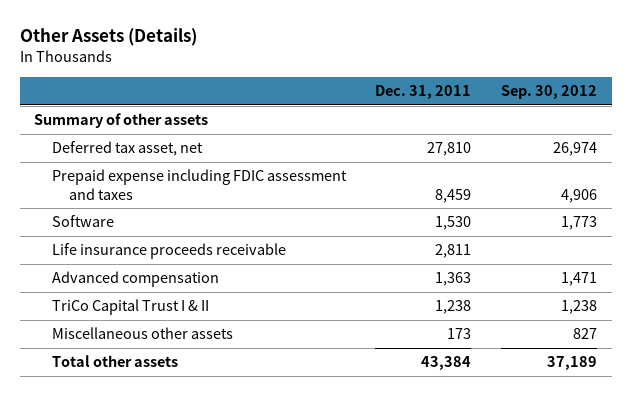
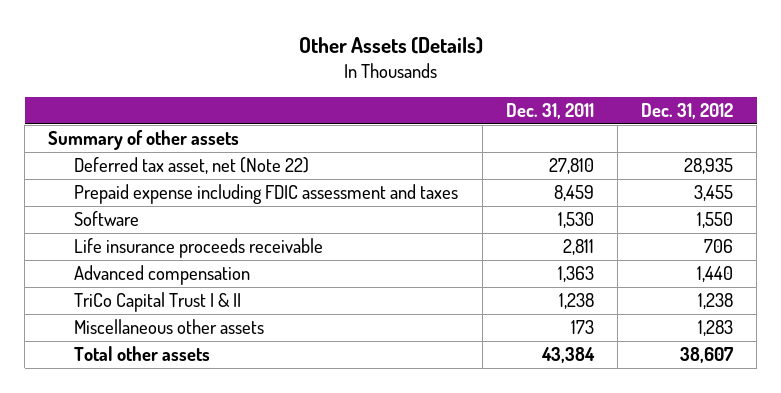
[500,85,597,100] Sep. 30, 2012 -> none
none -> [641,102,734,119] Dec. 31, 2012
[51,141,203,157] Deferred tax asset, net -> [74,157,310,175] Deferred tax asset, net (Note 22)

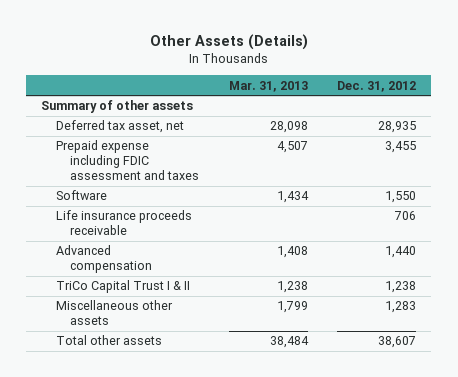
[505,102,594,119] Dec. 31, 2011 -> none
none -> [228,80,308,92] Mar. 31, 2013
[74,157,310,175] Deferred tax asset, net (Note 22) -> [55,120,184,134] Deferred tax asset, net

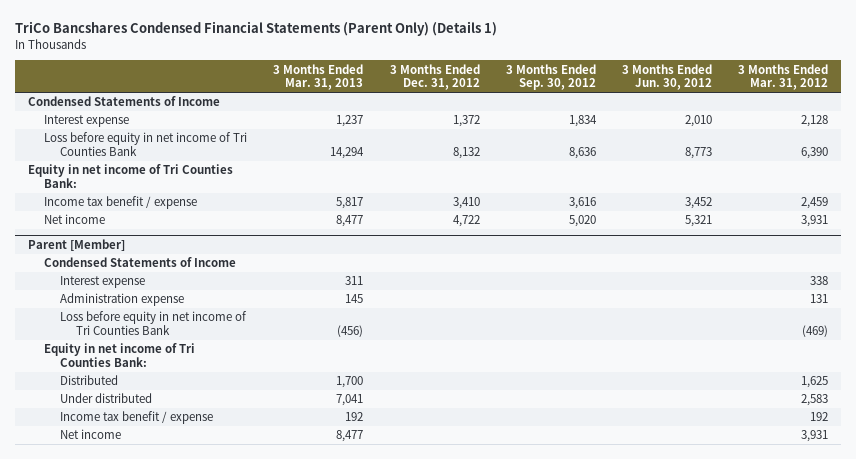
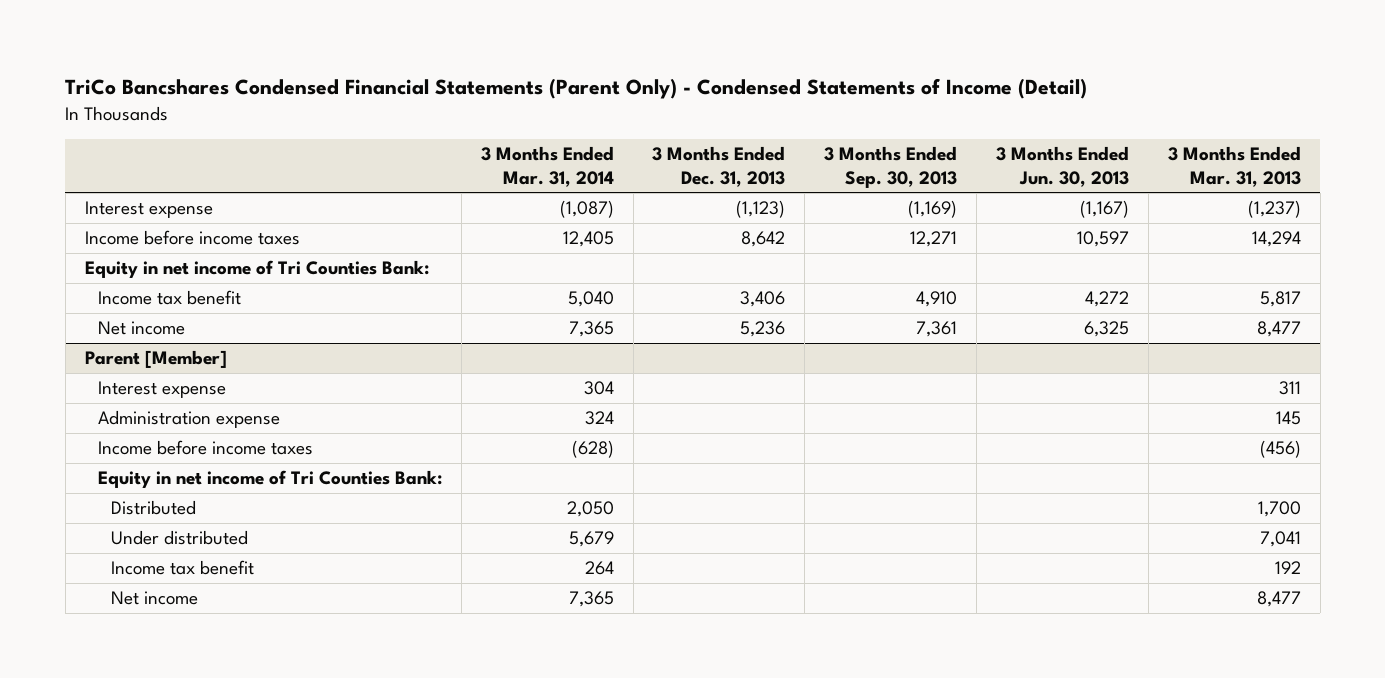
[15,21,498,37] TriCo Bancshares Condensed Financial Statements (Parent Only) (Details 1) -> [65,78,1088,100] TriCo Bancshares Condensed Financial Statements (Parent Only) - Condensed Statements of Income (Detail)
[389,63,480,91] 3 Months Ended Dec. 31, 2012 -> none
[505,63,596,91] 3 Months Ended Sep. 30, 2012 -> none
[621,63,712,91] 3 Months Ended Jun. 30, 2012 -> none
[738,63,829,91] 3 Months Ended Mar. 31, 2012 -> none
none -> [480,146,614,187] 3 Months Ended Mar. 31, 2014
none -> [652,146,786,187] 3 Months Ended Dec. 31, 2013
none -> [824,146,958,188] 3 Months Ended Sep. 30, 2013
none -> [995,146,1129,187] 3 Months Ended Jun. 30, 2013
[28,96,221,107] Condensed Statements of Income -> none
[336,115,364,128] 1,237 -> [1247,200,1301,219] (1,237)
[44,132,248,157] Loss before equity in net income of Tri Counties Bank -> [84,230,300,246] Income before income taxes
[44,196,198,210] Income tax benefit / expense -> [97,290,241,306] Income tax benefit
[44,257,237,268] Condensed Statements of Income -> none
[60,311,248,336] Loss before equity in net income of Tri Counties Bank -> [97,440,313,456] Income before income taxes
[60,411,214,425] Income tax benefit / expense -> [111,560,255,576] Income tax benefit

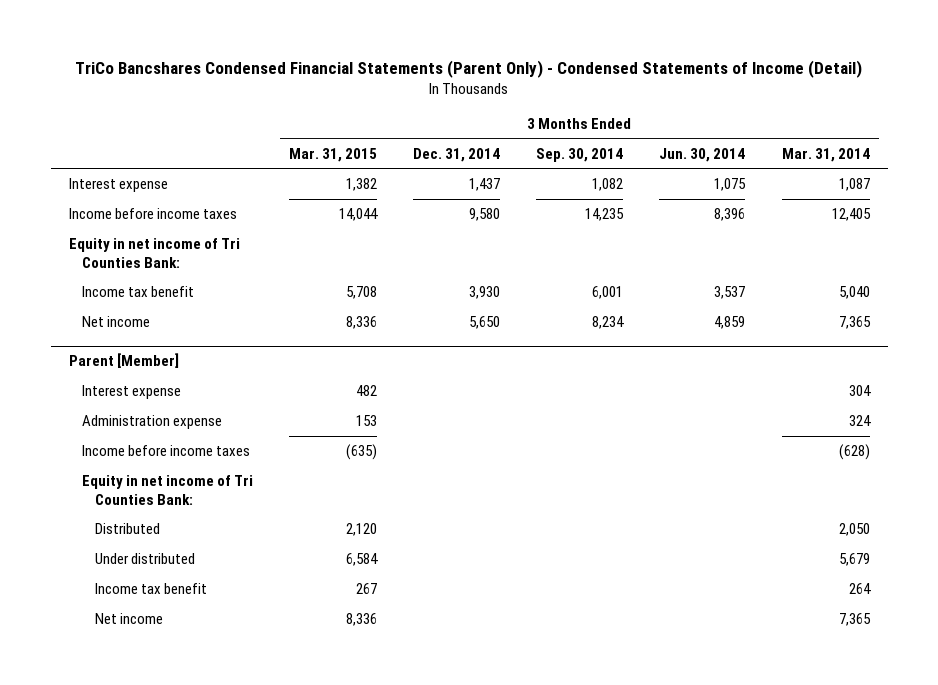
[652,146,786,187] 3 Months Ended Dec. 31, 2013 -> none
[824,146,958,188] 3 Months Ended Sep. 30, 2013 -> none
[995,146,1129,187] 3 Months Ended Jun. 30, 2013 -> none
[1167,146,1301,187] 3 Months Ended Mar. 31, 2013 -> none
none -> [288,147,377,162] Mar. 31, 2015
none -> [413,147,501,162] Dec. 31, 2014
none -> [536,147,624,162] Sep. 30, 2014
none -> [659,147,746,162] Jun. 30, 2014
[559,200,614,219] (1,087) -> [838,178,870,192] 1,087

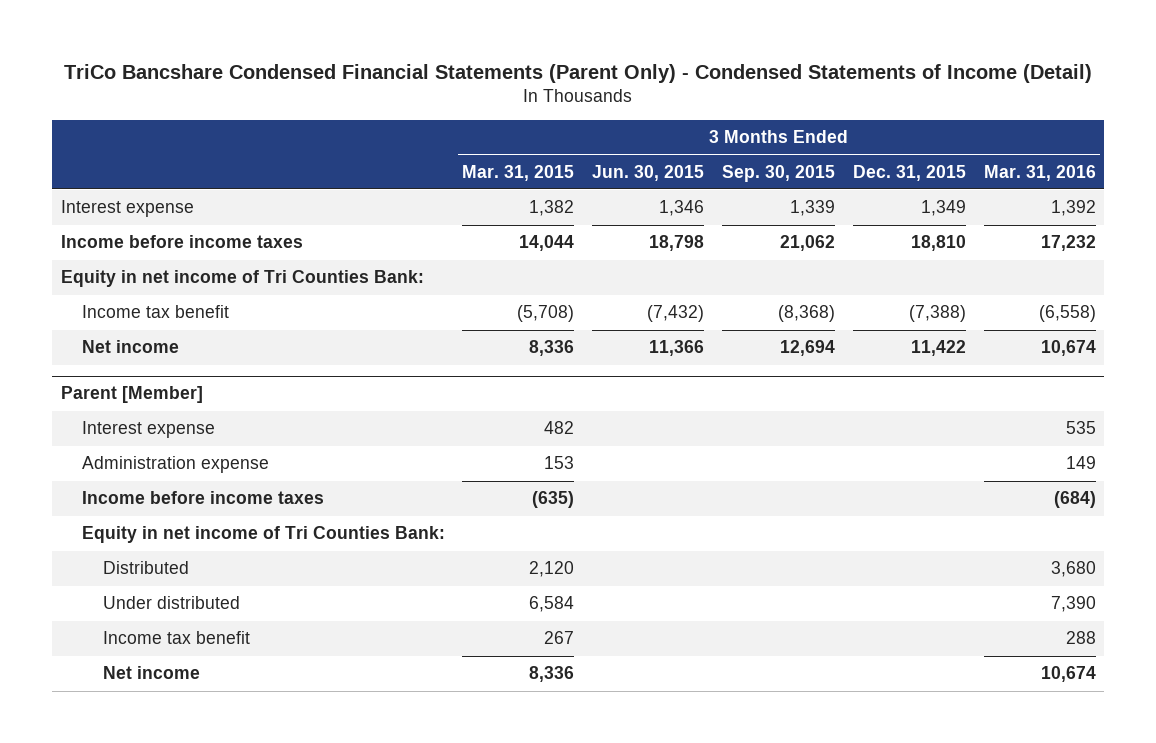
[75,59,863,78] TriCo Bancshares Condensed Financial Statements (Parent Only) - Condensed Statements of Income (Detail) -> [64,63,1093,83] TriCo Bancshare Condensed Financial Statements (Parent Only) - Condensed Statements of Income (Detail)
[413,147,501,162] Dec. 31, 2014 -> none
[536,147,624,162] Sep. 30, 2014 -> none
[659,147,746,162] Jun. 30, 2014 -> none
[781,147,870,162] Mar. 31, 2014 -> none
none -> [592,164,705,181] Jun. 30, 2015
none -> [721,164,835,182] Sep. 30, 2015
none -> [852,164,966,181] Dec. 31, 2015
none -> [983,164,1096,181] Mar. 31, 2016
[345,286,377,300] 5,708 -> [517,305,575,323] (5,708)

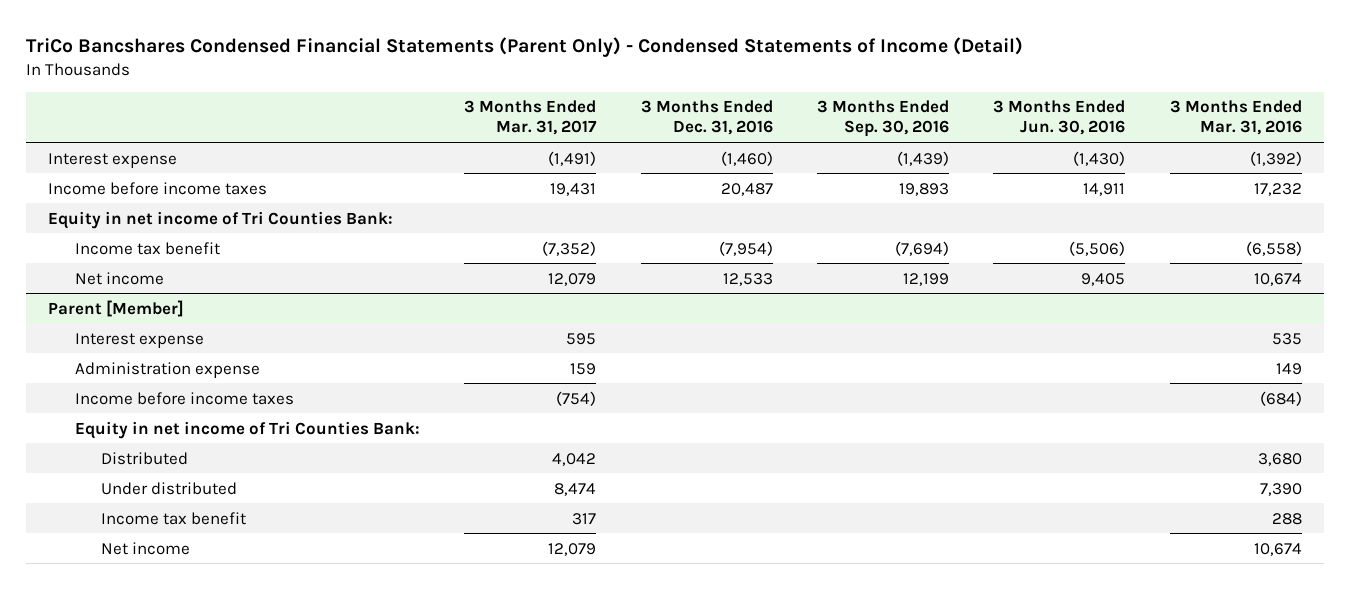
[64,63,1093,83] TriCo Bancshare Condensed Financial Statements (Parent Only) - Condensed Statements of Income (Detail) -> [26,37,1024,58] TriCo Bancshares Condensed Financial Statements (Parent Only) - Condensed Statements of Income (Detail)
[462,164,575,181] Mar. 31, 2015 -> none
[592,164,705,181] Jun. 30, 2015 -> none
[721,164,835,182] Sep. 30, 2015 -> none
[852,164,966,181] Dec. 31, 2015 -> none
none -> [464,100,598,136] 3 Months Ended Mar. 31, 2017
none -> [640,100,773,136] 3 Months Ended Dec. 31, 2016
none -> [816,100,949,138] 3 Months Ended Sep. 30, 2016
none -> [993,100,1126,136] 3 Months Ended Jun. 30, 2016
[1050,200,1096,217] 1,392 -> [1249,150,1302,166] (1,392)

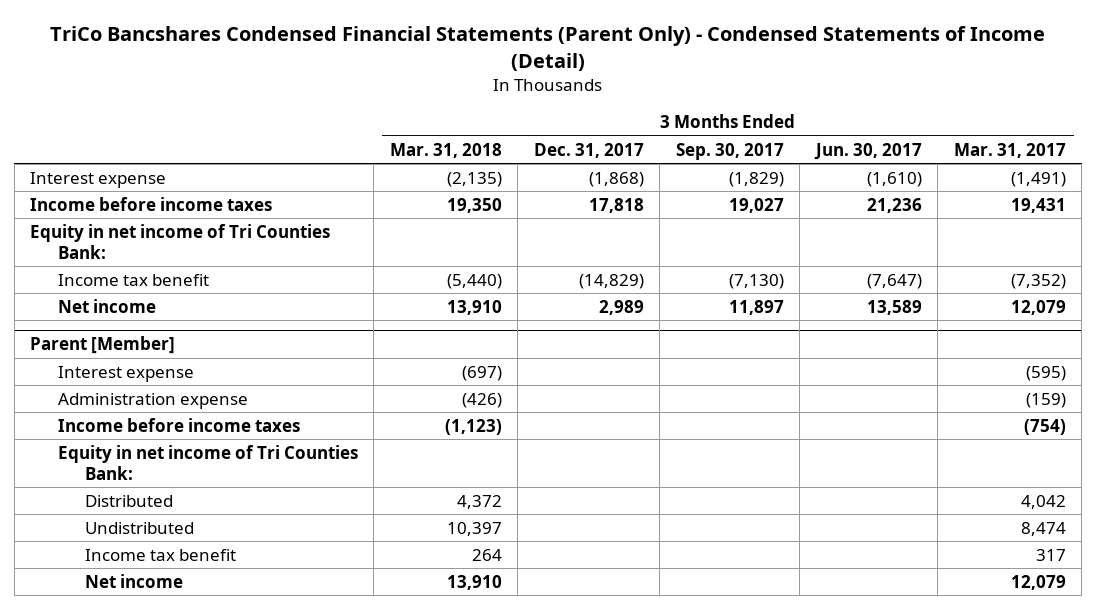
[640,100,773,136] 3 Months Ended Dec. 31, 2016 -> none
[816,100,949,138] 3 Months Ended Sep. 30, 2016 -> none
[993,100,1126,136] 3 Months Ended Jun. 30, 2016 -> none
[1169,100,1302,136] 3 Months Ended Mar. 31, 2016 -> none
none -> [389,142,502,158] Mar. 31, 2018
none -> [533,142,644,158] Dec. 31, 2017
none -> [675,142,784,160] Sep. 30, 2017
none -> [813,142,922,160] Jun. 30, 2017
[566,332,597,345] 595 -> [1025,365,1066,381] (595)
[570,362,597,375] 159 -> [1025,392,1066,408] (159)
[101,481,238,495] Under distributed -> [84,521,194,534] Undistributed

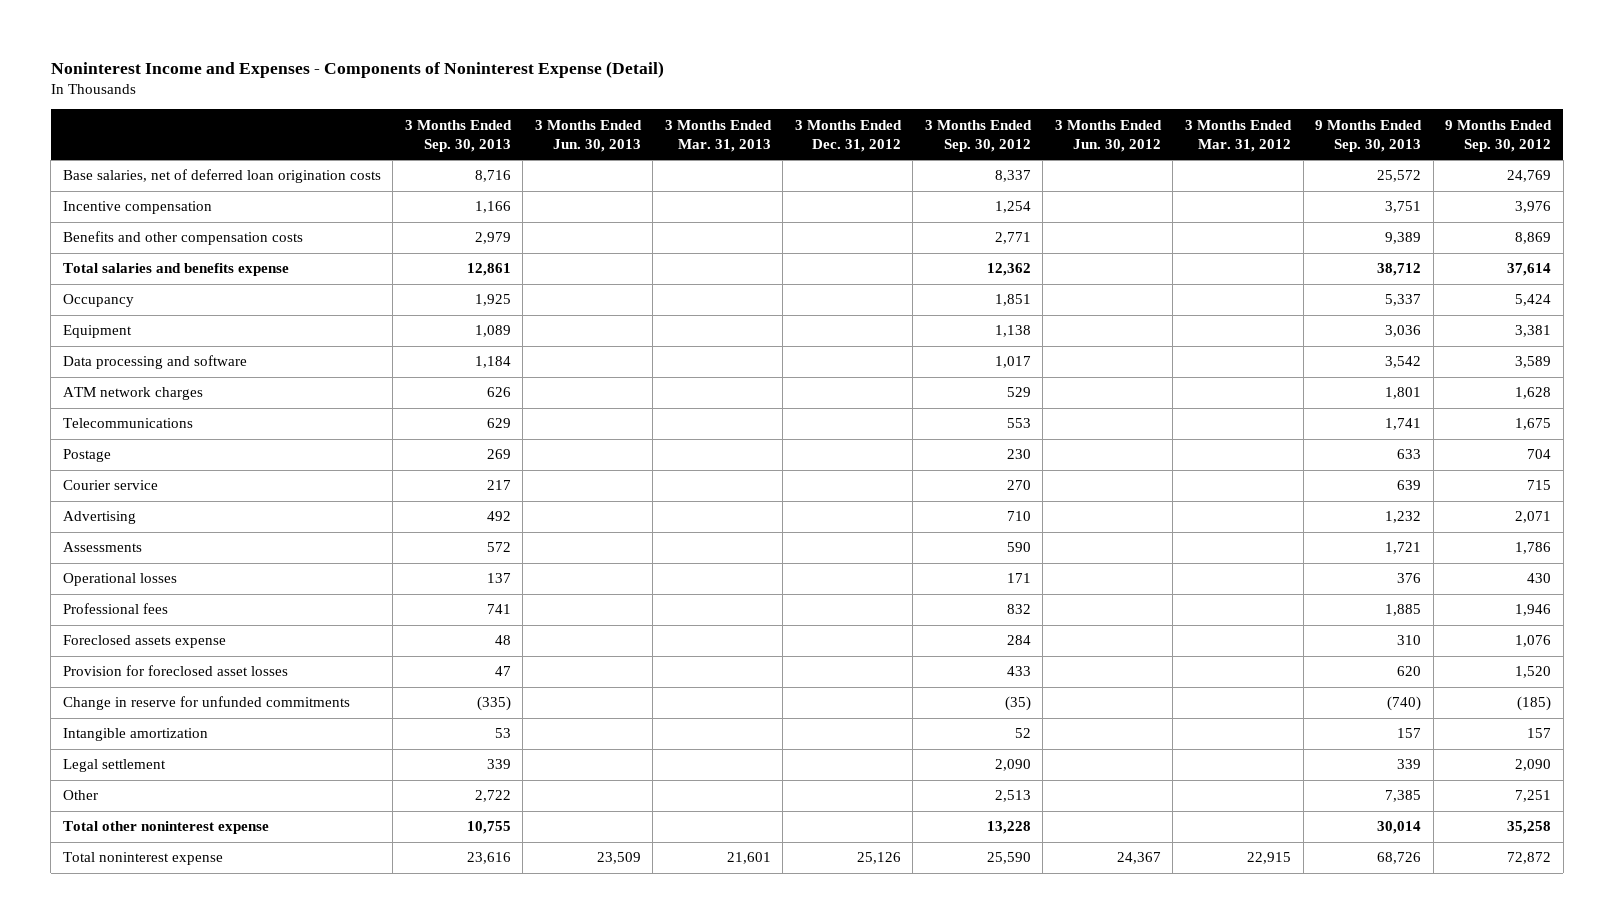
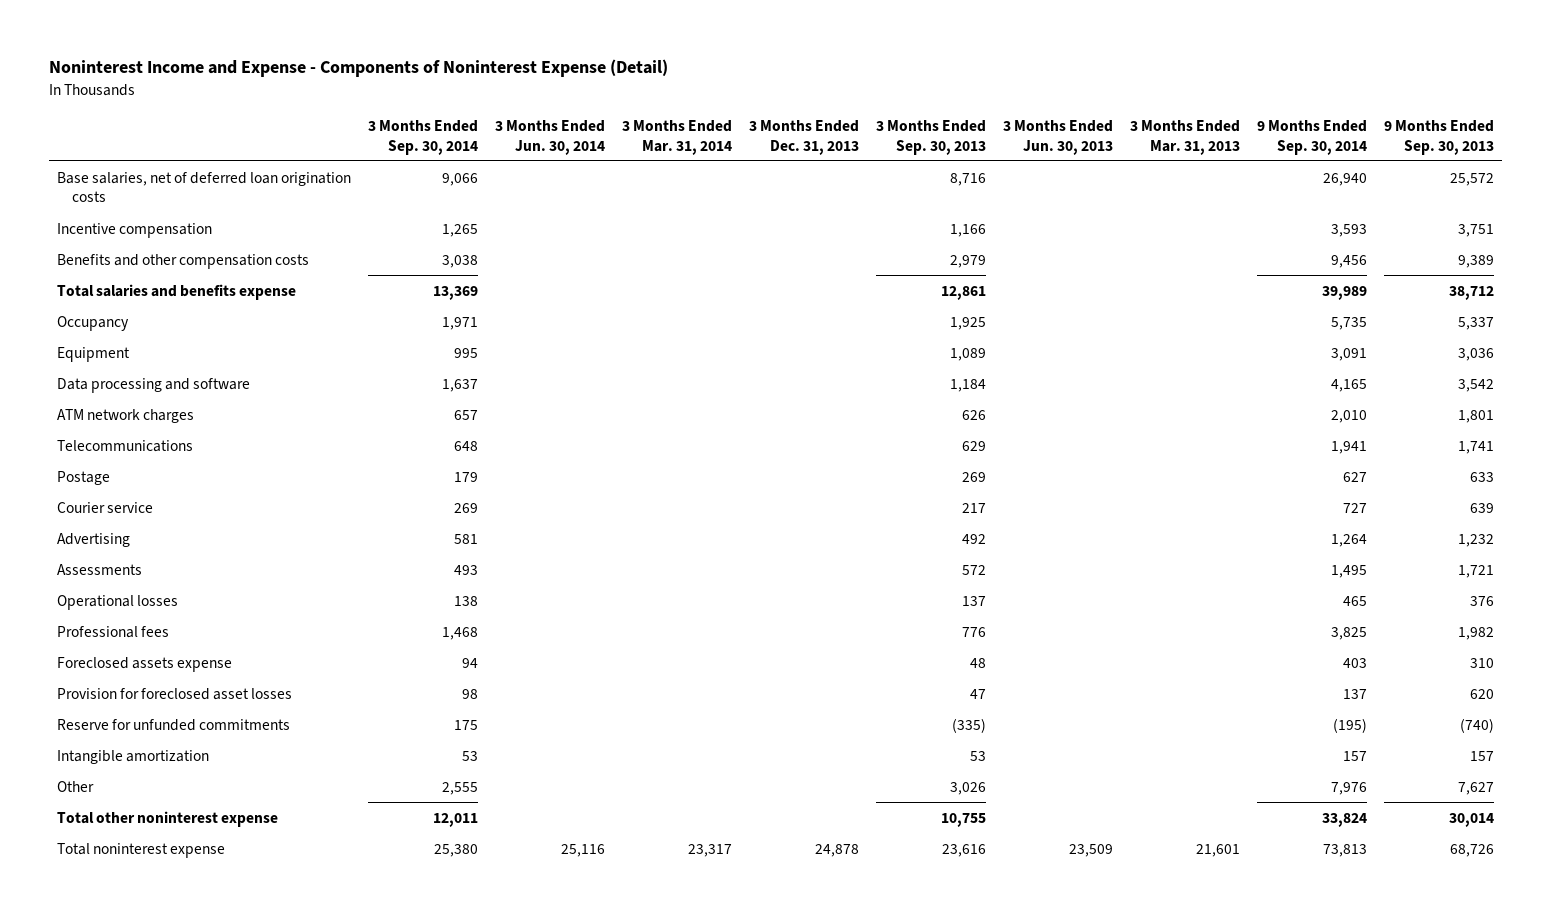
[50,61,664,79] Noninterest Income and Expenses - Components of Noninterest Expense (Detail) -> [48,59,668,78] Noninterest Income and Expense - Components of Noninterest Expense (Detail)
[794,119,902,152] 3 Months Ended Dec. 31, 2012 -> none
[924,119,1032,152] 3 Months Ended Sep. 30, 2012 -> none
[1054,119,1162,152] 3 Months Ended Jun. 30, 2012 -> none
[1185,119,1293,152] 3 Months Ended Mar. 31, 2012 -> none
[1445,119,1553,152] 9 Months Ended Sep. 30, 2012 -> none
none -> [368,120,479,155] 3 Months Ended Sep. 30, 2014
none -> [495,120,606,155] 3 Months Ended Jun. 30, 2014
none -> [622,120,733,155] 3 Months Ended Mar. 31, 2014
none -> [749,120,860,155] 3 Months Ended Dec. 31, 2013
none -> [1256,120,1367,155] 9 Months Ended Sep. 30, 2014
[486,604,511,615] 741 -> [962,626,987,637] 776
[1385,604,1422,617] 1,885 -> [1457,626,1494,640] 1,982
[62,696,350,711] Change in reserve for unfunded commitments -> [57,718,291,731] Reserve for unfunded commitments
[62,759,166,773] Legal settlement -> none
[474,790,511,803] 2,722 -> [950,781,987,795] 3,026
[1385,790,1422,803] 7,385 -> [1457,781,1494,795] 7,627

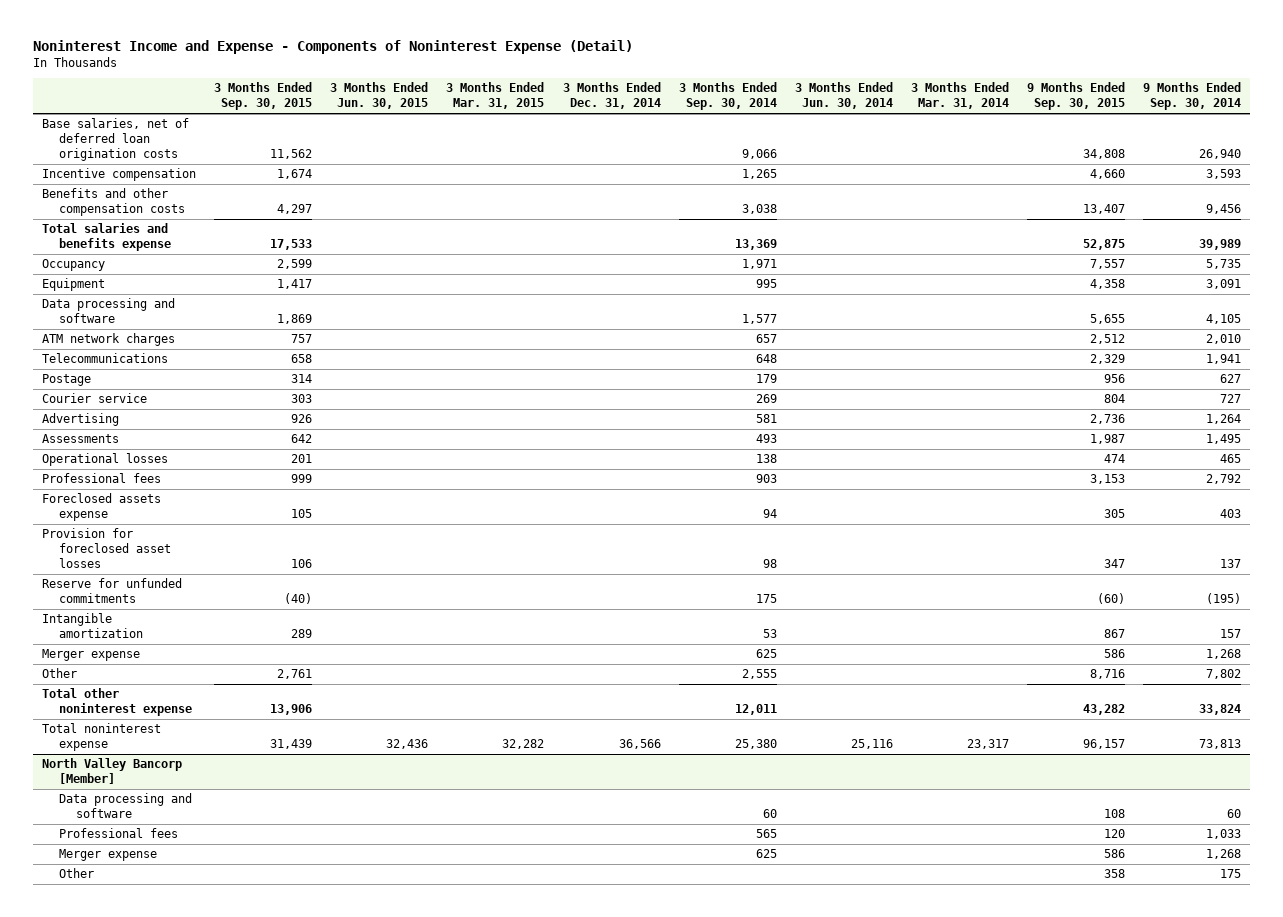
[749,120,860,155] 3 Months Ended Dec. 31, 2013 -> none
[876,120,987,155] 3 Months Ended Sep. 30, 2013 -> none
[1003,120,1114,155] 3 Months Ended Jun. 30, 2013 -> none
[1129,120,1240,155] 3 Months Ended Mar. 31, 2013 -> none
[1383,120,1494,155] 9 Months Ended Sep. 30, 2013 -> none
none -> [214,82,313,111] 3 Months Ended Sep. 30, 2015
none -> [330,82,429,110] 3 Months Ended Jun. 30, 2015
none -> [446,82,545,110] 3 Months Ended Mar. 31, 2015
none -> [562,82,661,110] 3 Months Ended Dec. 31, 2014
none -> [1027,82,1126,111] 9 Months Ended Sep. 30, 2015
[442,378,479,392] 1,637 -> [741,314,777,325] 1,577
[1330,378,1367,392] 4,165 -> [1206,314,1242,325] 4,105
[442,626,479,640] 1,468 -> [755,474,777,484] 903
[1330,626,1367,640] 3,825 -> [1206,474,1242,485] 2,792
none -> [42,649,141,662] Merger expense
[1330,781,1367,795] 7,976 -> [1206,669,1242,680] 7,802
none -> [42,758,183,785] North Valley Bancorp [Member]
none -> [59,793,193,819] Data processing and software
none -> [59,828,179,839] Professional fees
none -> [59,849,158,862] Merger expense
none -> [59,868,95,879] Other

